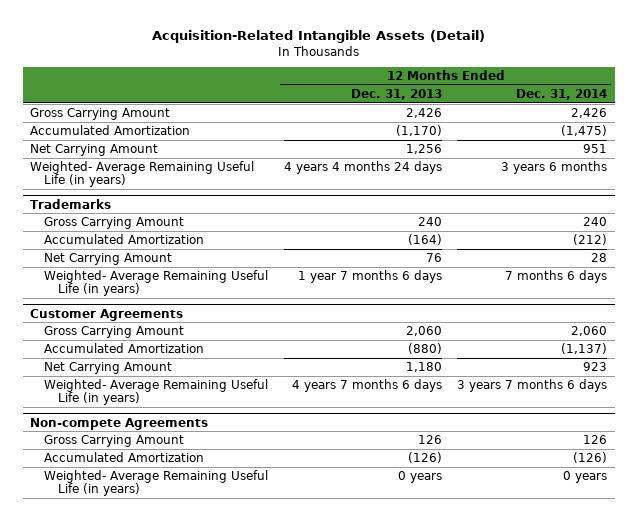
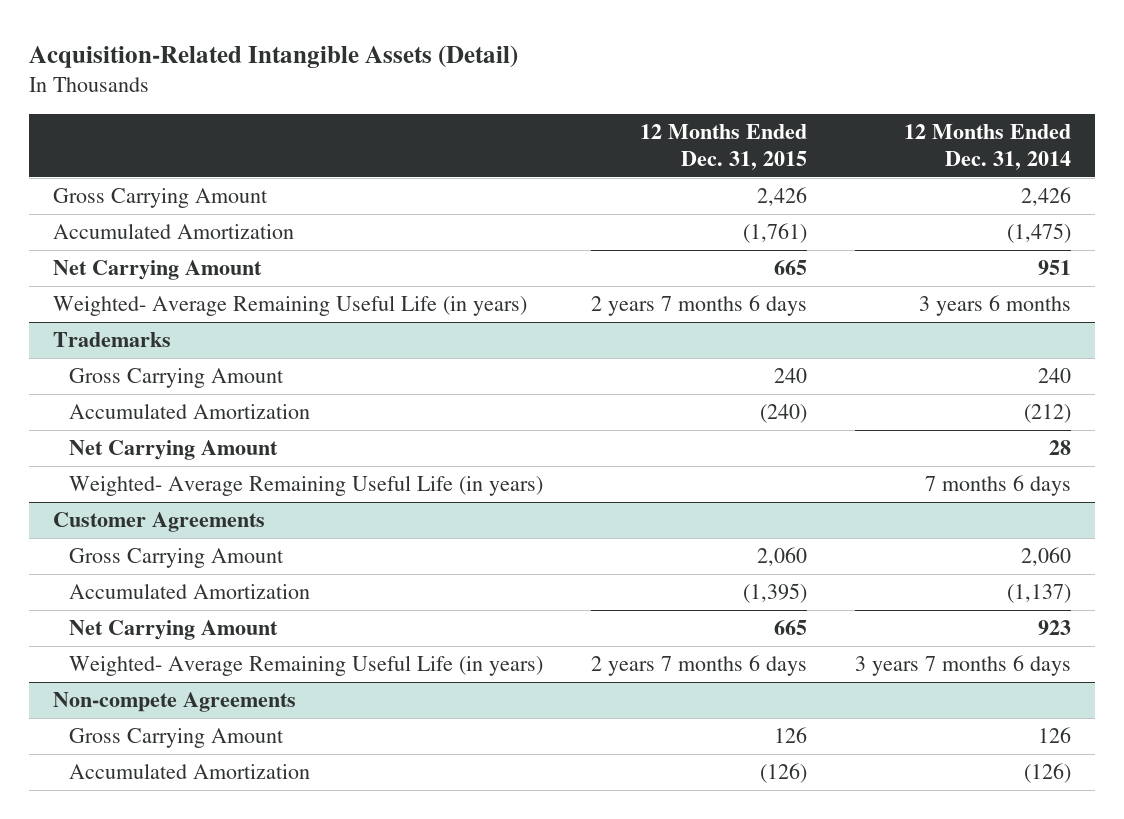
[350,88,442,100] Dec. 31, 2013 -> none
none -> [639,124,807,171] 12 Months Ended Dec. 31, 2015
[44,470,269,497] Weighted- Average Remaining Useful Life (in years) -> none

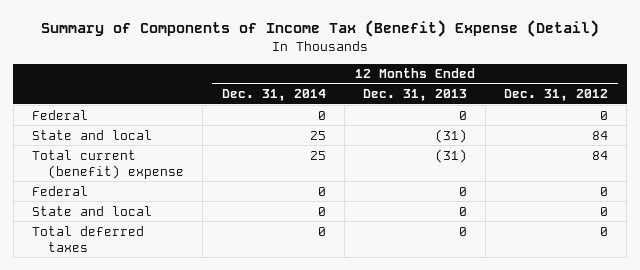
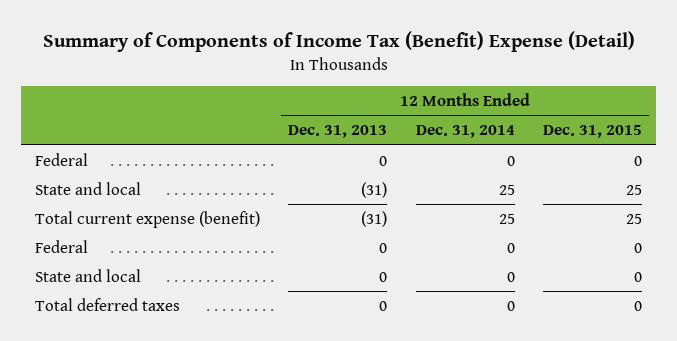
[504,89,609,102] Dec. 31, 2012 -> none
none -> [542,125,642,139] Dec. 31, 2015
[32,149,185,179] Total current (benefit) expense -> [35,210,261,228] Total current expense (benefit)

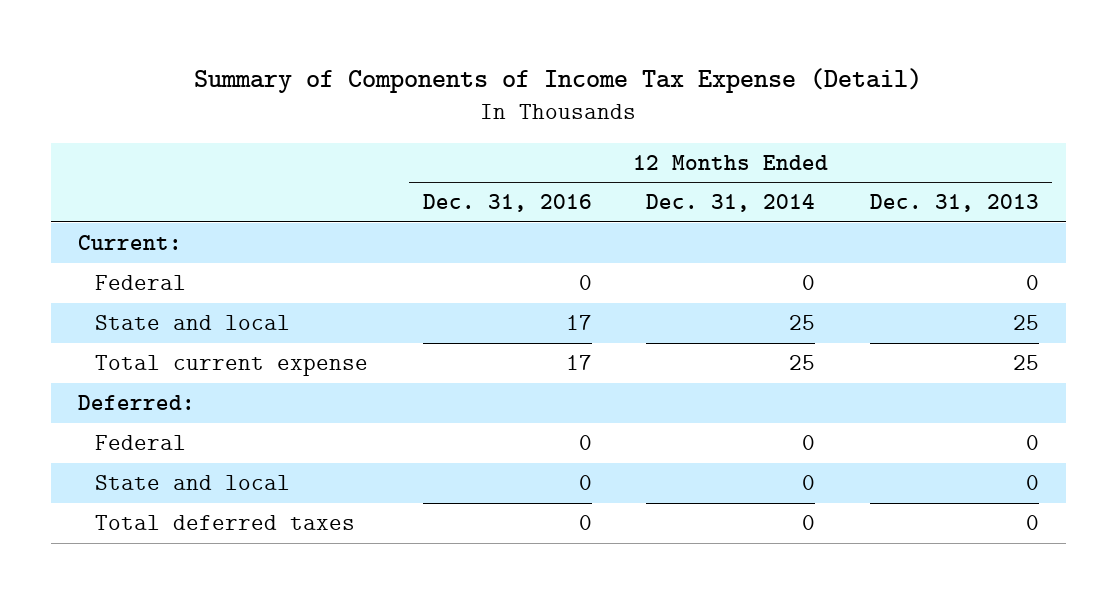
[42,31,635,53] Summary of Components of Income Tax (Benefit) Expense (Detail) -> [194,68,923,94] Summary of Components of Income Tax Expense (Detail)
[542,125,642,139] Dec. 31, 2015 -> none
none -> [422,194,592,213] Dec. 31, 2016
none -> [78,234,183,250] Current:
[361,181,388,198] (31) -> [1012,314,1039,330] 25
[35,210,261,228] Total current expense (benefit) -> [95,354,369,376] Total current expense
[361,210,388,227] (31) -> [1012,354,1039,370] 25
none -> [78,394,196,410] Deferred:

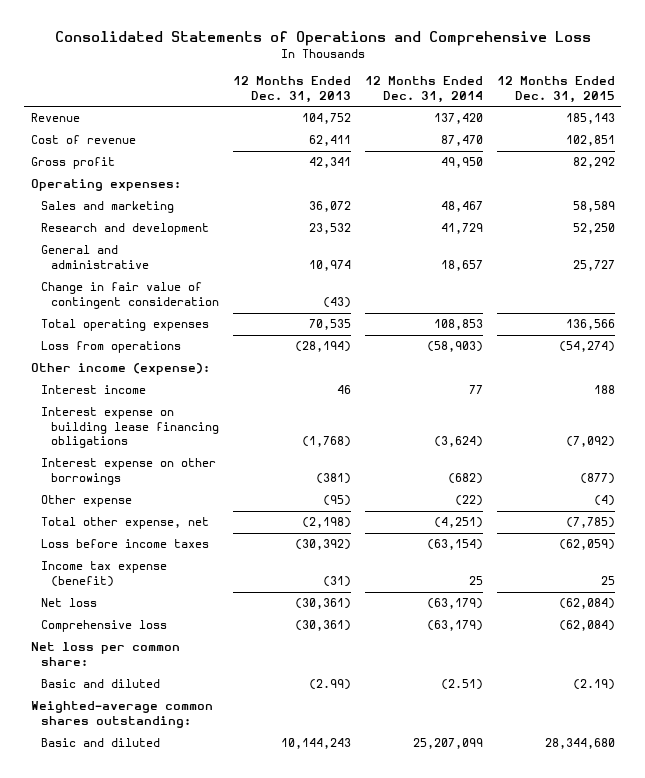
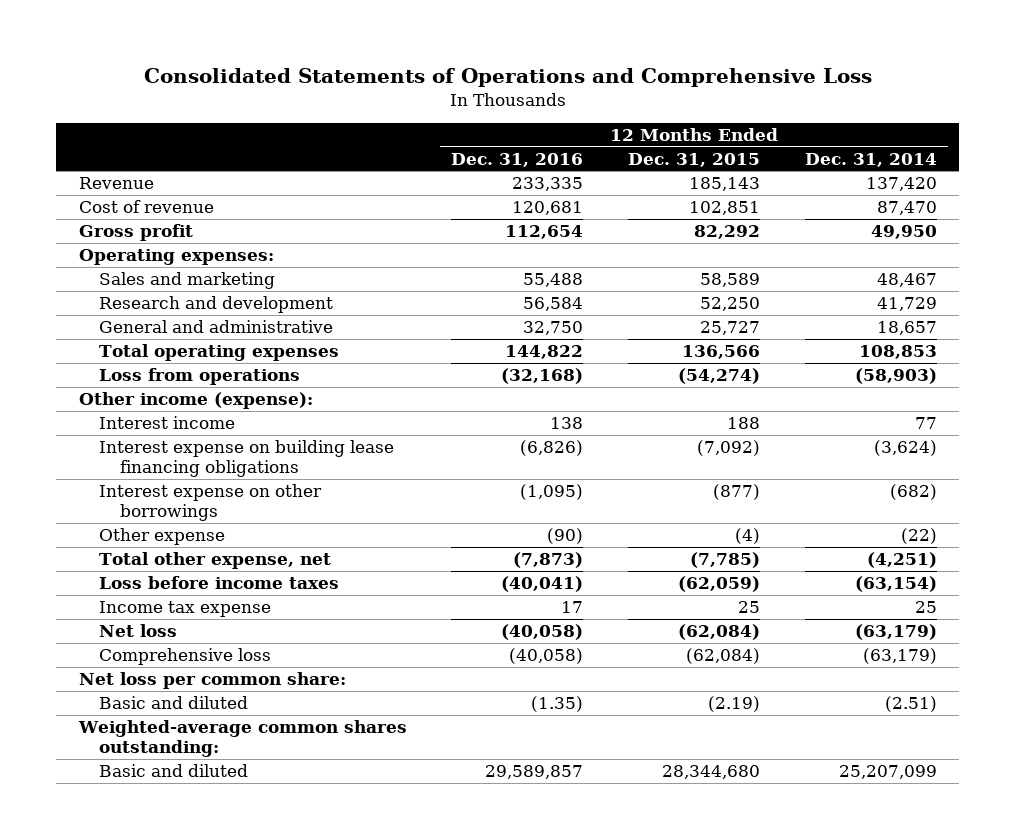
[233,76,352,103] 12 Months Ended Dec. 31, 2013 -> none
none -> [451,152,584,167] Dec. 31, 2016
[41,282,220,309] Change in fair value of contingent consideration -> none
[41,561,168,587] Income tax expense (benefit) -> [99,601,272,618] Income tax expense

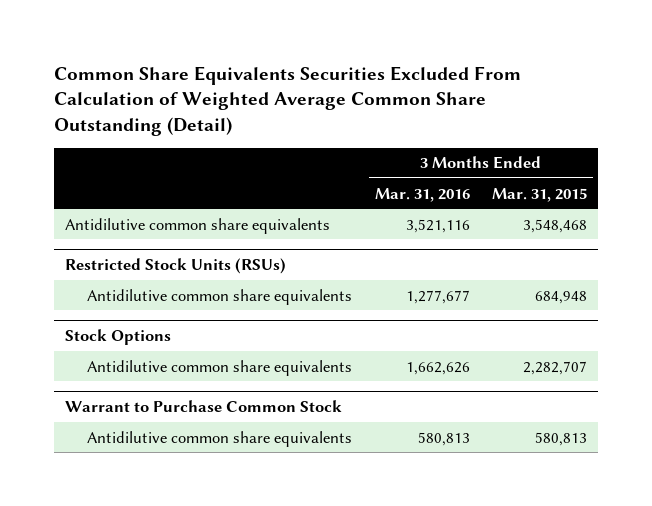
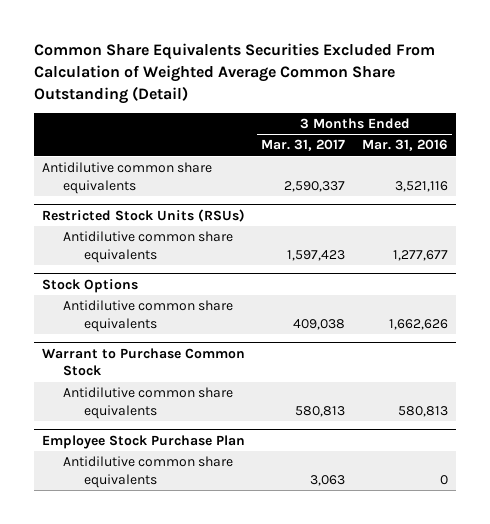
[491,187,587,202] Mar. 31, 2015 -> none
none -> [261,139,346,152] Mar. 31, 2017
none -> [41,434,245,449] Employee Stock Purchase Plan
none -> [62,456,233,488] Antidilutive common share equivalents

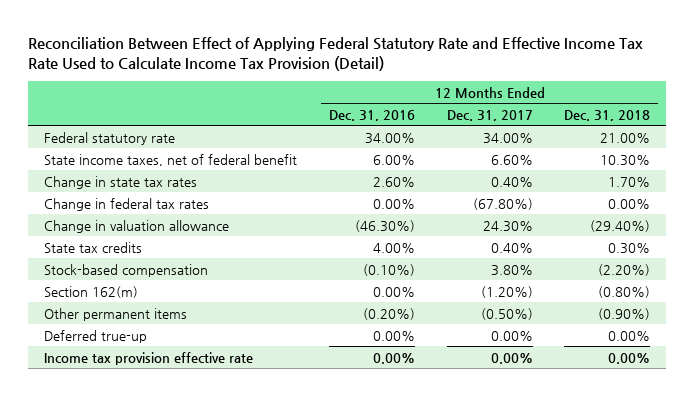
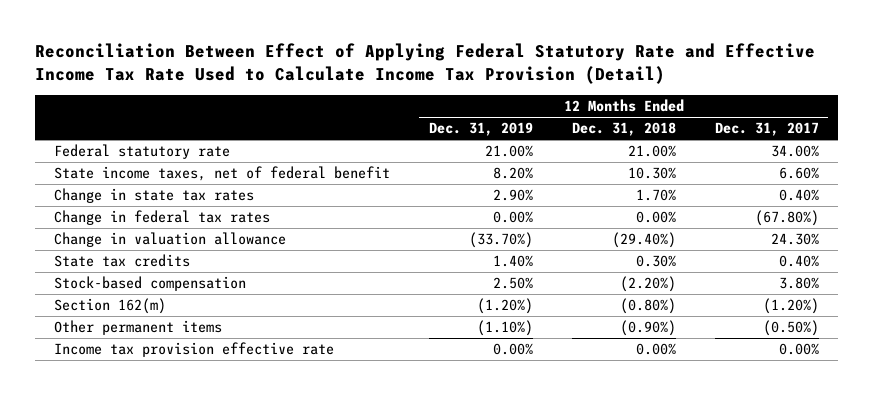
[328,109,415,121] Dec. 31, 2016 -> none
none -> [428,122,533,137] Dec. 31, 2019
[44,329,148,343] Deferred true-up -> none

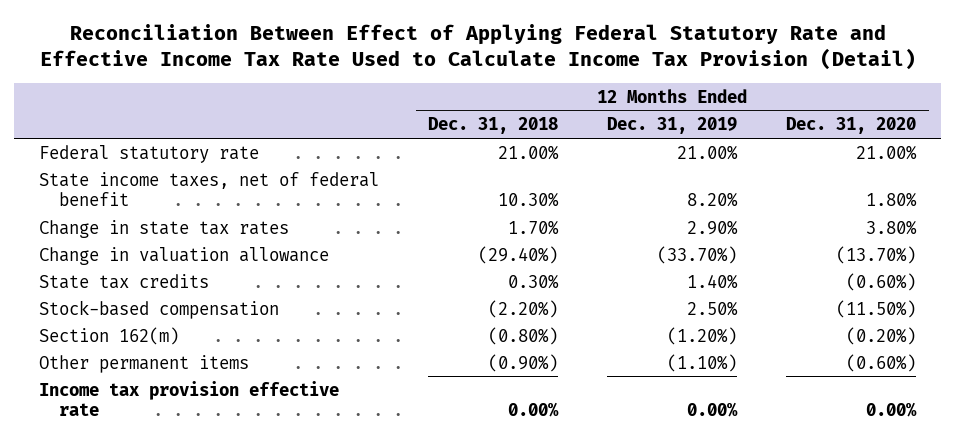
[714,122,819,137] Dec. 31, 2017 -> none
none -> [786,117,917,135] Dec. 31, 2020
[54,210,271,226] Change in federal tax rates -> none

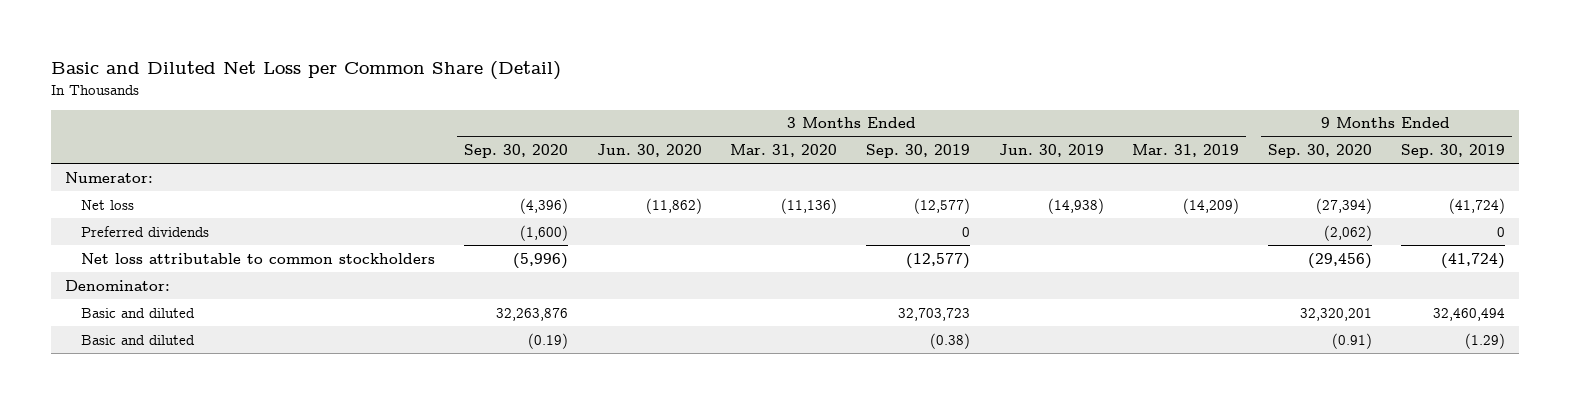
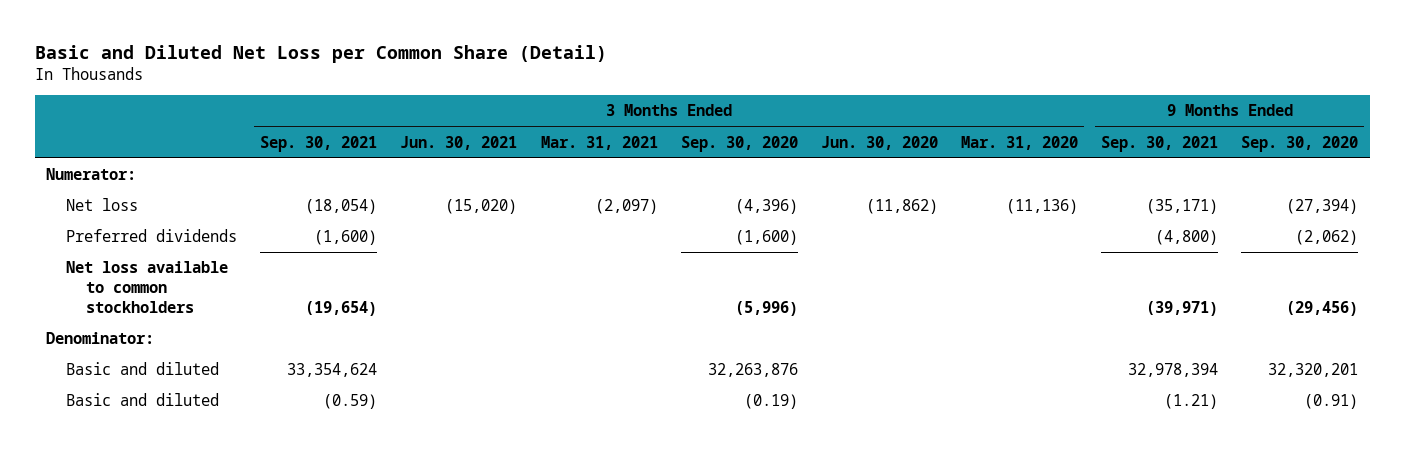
[865,143,970,158] Sep. 30, 2019 -> none
[998,143,1104,157] Jun. 30, 2019 -> none
[1132,143,1240,157] Mar. 31, 2019 -> none
[1400,143,1505,158] Sep. 30, 2019 -> none
none -> [260,135,378,152] Sep. 30, 2021
none -> [400,135,518,150] Jun. 30, 2021
none -> [540,135,658,150] Mar. 31, 2021
none -> [1101,135,1219,152] Sep. 30, 2021
[81,252,436,264] Net loss attributable to common stockholders -> [66,261,229,314] Net loss available to common stockholders

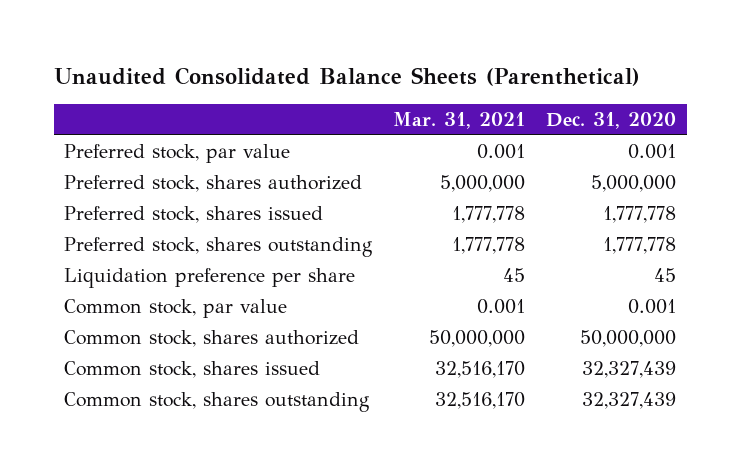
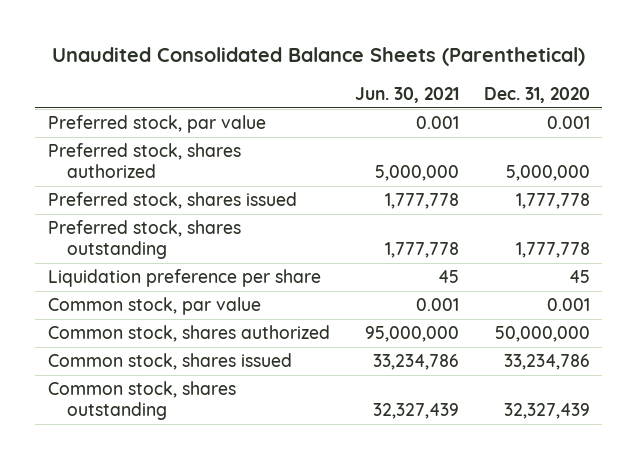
[393,111,526,129] Mar. 31, 2021 -> none
none -> [354,86,459,103] Jun. 30, 2021
[582,361,677,379] 32,327,439 -> [503,354,590,371] 33,234,786

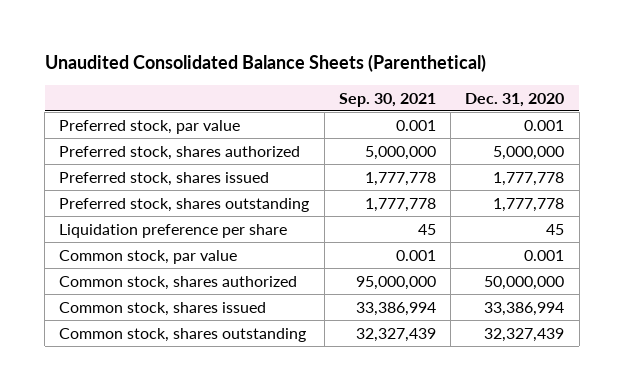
[354,86,459,103] Jun. 30, 2021 -> none
none -> [338,92,436,107] Sep. 30, 2021
[503,354,590,371] 33,234,786 -> [484,301,565,316] 33,386,994

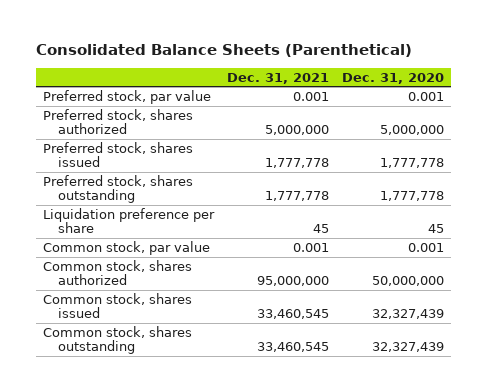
[44,54,486,73] Unaudited Consolidated Balance Sheets (Parenthetical) -> [35,44,412,58] Consolidated Balance Sheets (Parenthetical)
[338,92,436,107] Sep. 30, 2021 -> none
none -> [226,72,329,84] Dec. 31, 2021
[484,301,565,316] 33,386,994 -> [372,309,445,320] 32,327,439

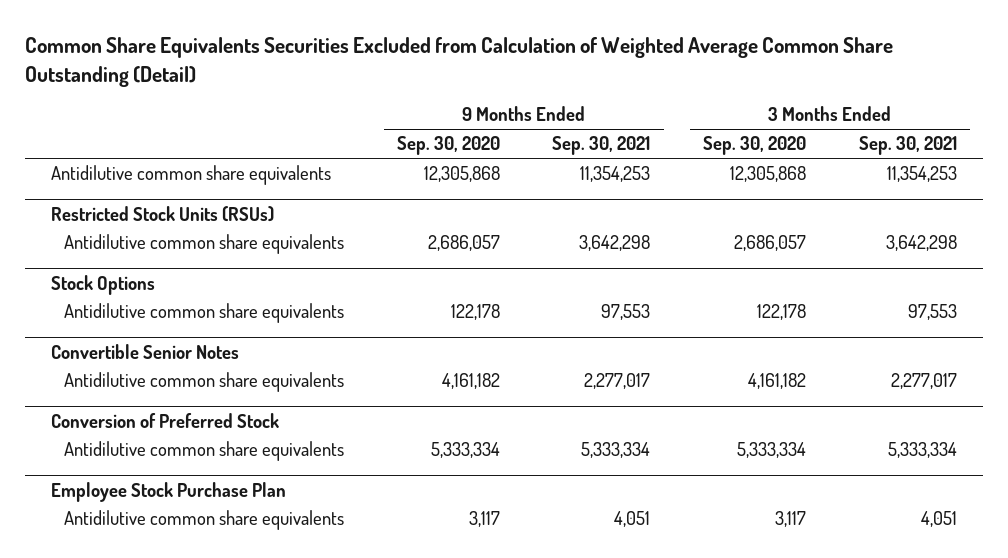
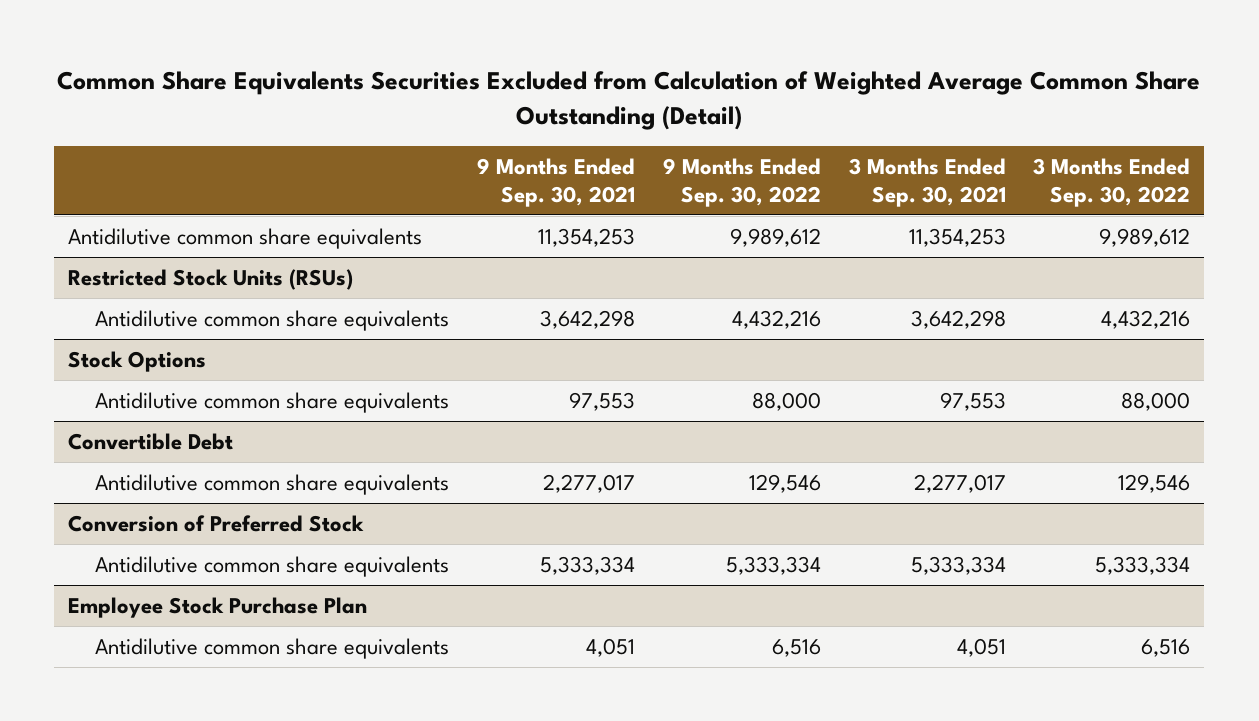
[396,136,500,156] Sep. 30, 2020 -> none
[702,136,806,156] Sep. 30, 2020 -> none
none -> [662,158,821,207] 9 Months Ended Sep. 30, 2022
none -> [1033,158,1191,207] 3 Months Ended Sep. 30, 2022
[50,343,239,359] Convertible Senior Notes -> [68,433,234,451] Convertible Debt

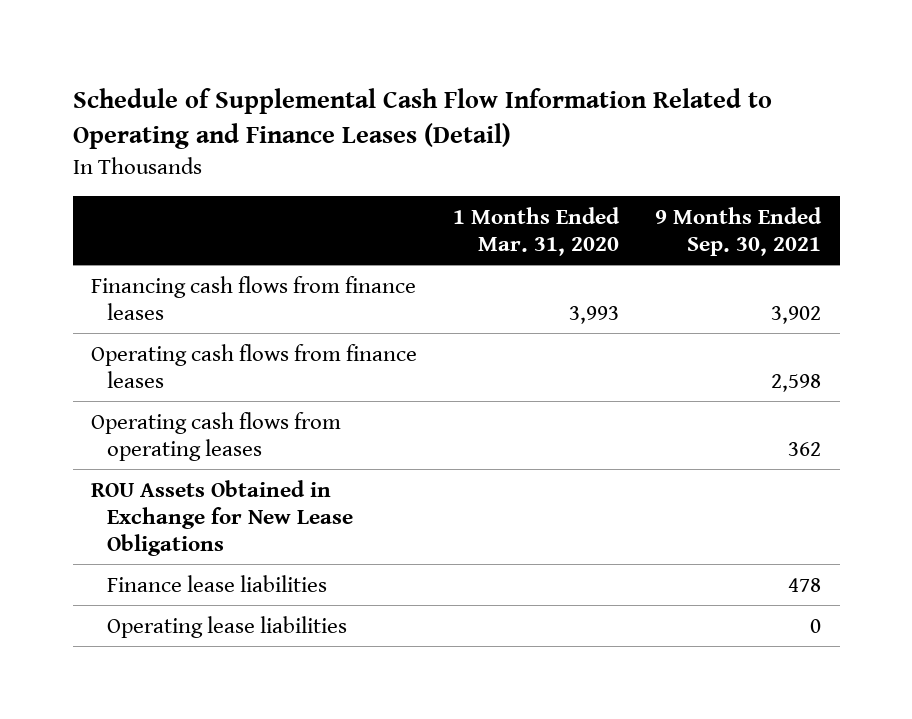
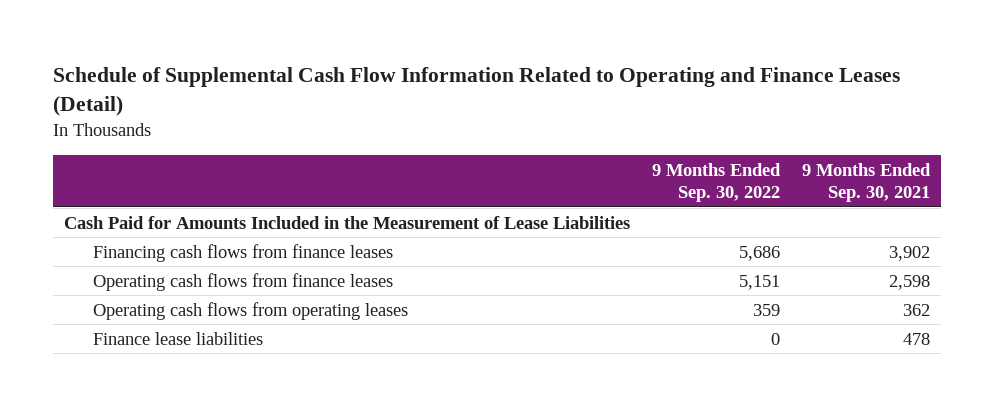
[453,206,621,256] 1 Months Ended Mar. 31, 2020 -> none
none -> [652,162,782,203] 9 Months Ended Sep. 30, 2022
none -> [63,215,630,229] Cash Paid for Amounts Included in the Measurement of Lease Liabilities
[90,479,354,556] ROU Assets Obtained in Exchange for New Lease Obligations -> none
[107,615,348,638] Operating lease liabilities -> none

